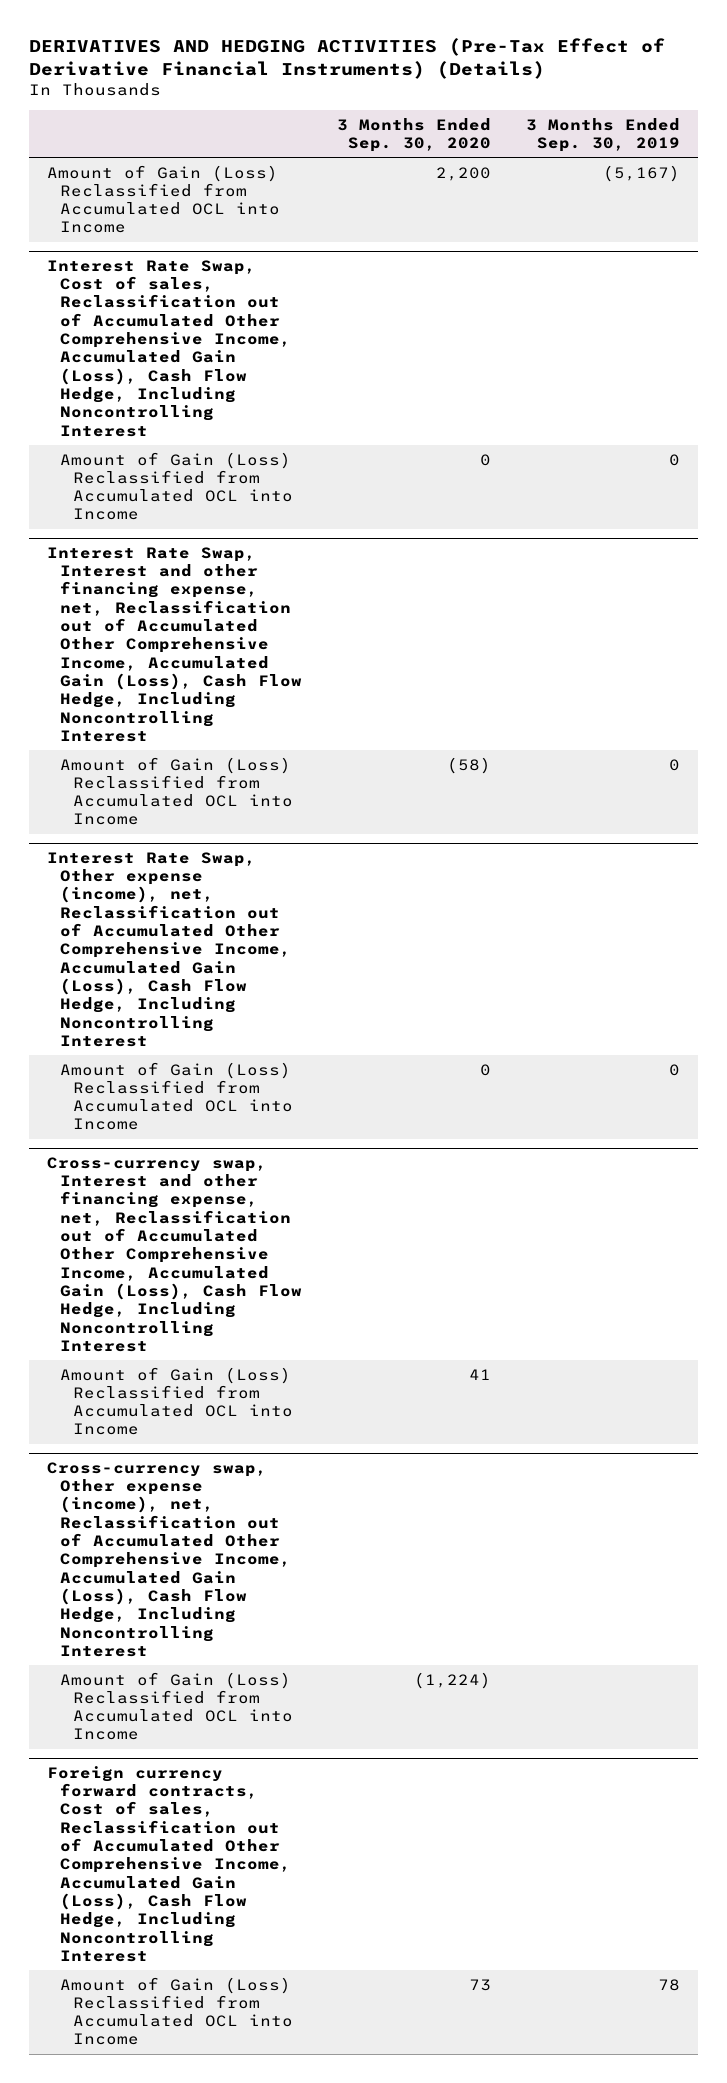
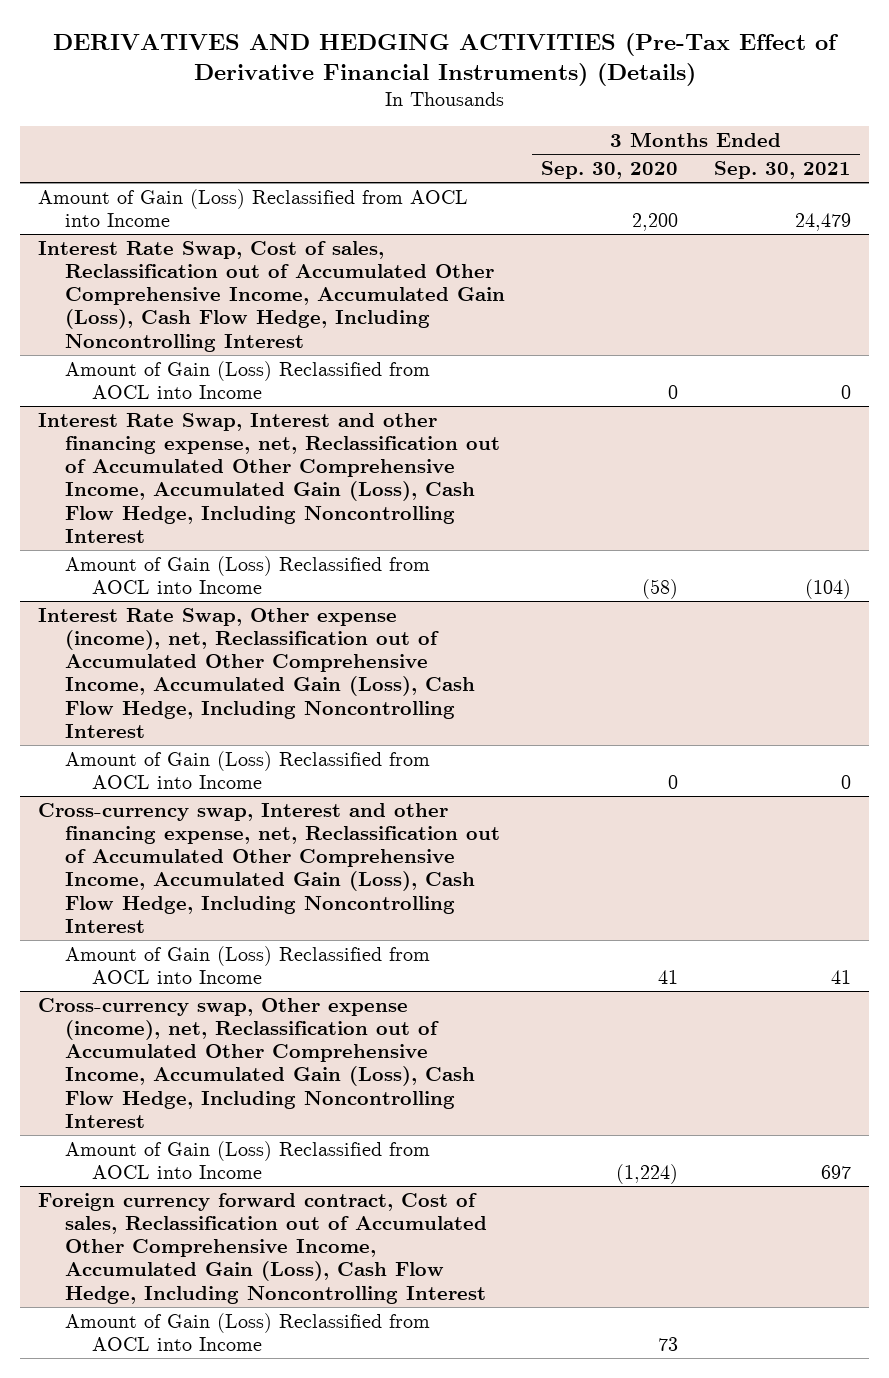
[526,117,681,152] 3 Months Ended Sep. 30, 2019 -> none
none -> [714,161,852,180] Sep. 30, 2021
[46,164,280,234] Amount of Gain (Loss) Reclassified from Accumulated OCL into Income -> [37,188,468,228] Amount of Gain (Loss) Reclassified from AOCL into Income
[59,451,293,521] Amount of Gain (Loss) Reclassified from Accumulated OCL into Income -> [64,360,430,400] Amount of Gain (Loss) Reclassified from AOCL into Income
[59,756,293,826] Amount of Gain (Loss) Reclassified from Accumulated OCL into Income -> [64,555,430,595] Amount of Gain (Loss) Reclassified from AOCL into Income
[59,1061,293,1131] Amount of Gain (Loss) Reclassified from Accumulated OCL into Income -> [64,750,430,790] Amount of Gain (Loss) Reclassified from AOCL into Income
[59,1366,293,1436] Amount of Gain (Loss) Reclassified from Accumulated OCL into Income -> [64,945,430,985] Amount of Gain (Loss) Reclassified from AOCL into Income
[59,1671,293,1741] Amount of Gain (Loss) Reclassified from Accumulated OCL into Income -> [64,1140,430,1180] Amount of Gain (Loss) Reclassified from AOCL into Income
[46,1765,291,1962] Foreign currency forward contracts, Cost of sales, Reclassification out of Accumulated Other Comprehensive Income, Accumulated Gain (Loss), Cash Flow Hedge, Including Noncontrolling Interest -> [37,1192,487,1304] Foreign currency forward contract, Cost of sales, Reclassification out of Accumulated Other Comprehensive Income, Accumulated Gain (Loss), Cash Flow Hedge, Including Noncontrolling Interest
[59,1976,293,2046] Amount of Gain (Loss) Reclassified from Accumulated OCL into Income -> [64,1312,430,1352] Amount of Gain (Loss) Reclassified from AOCL into Income

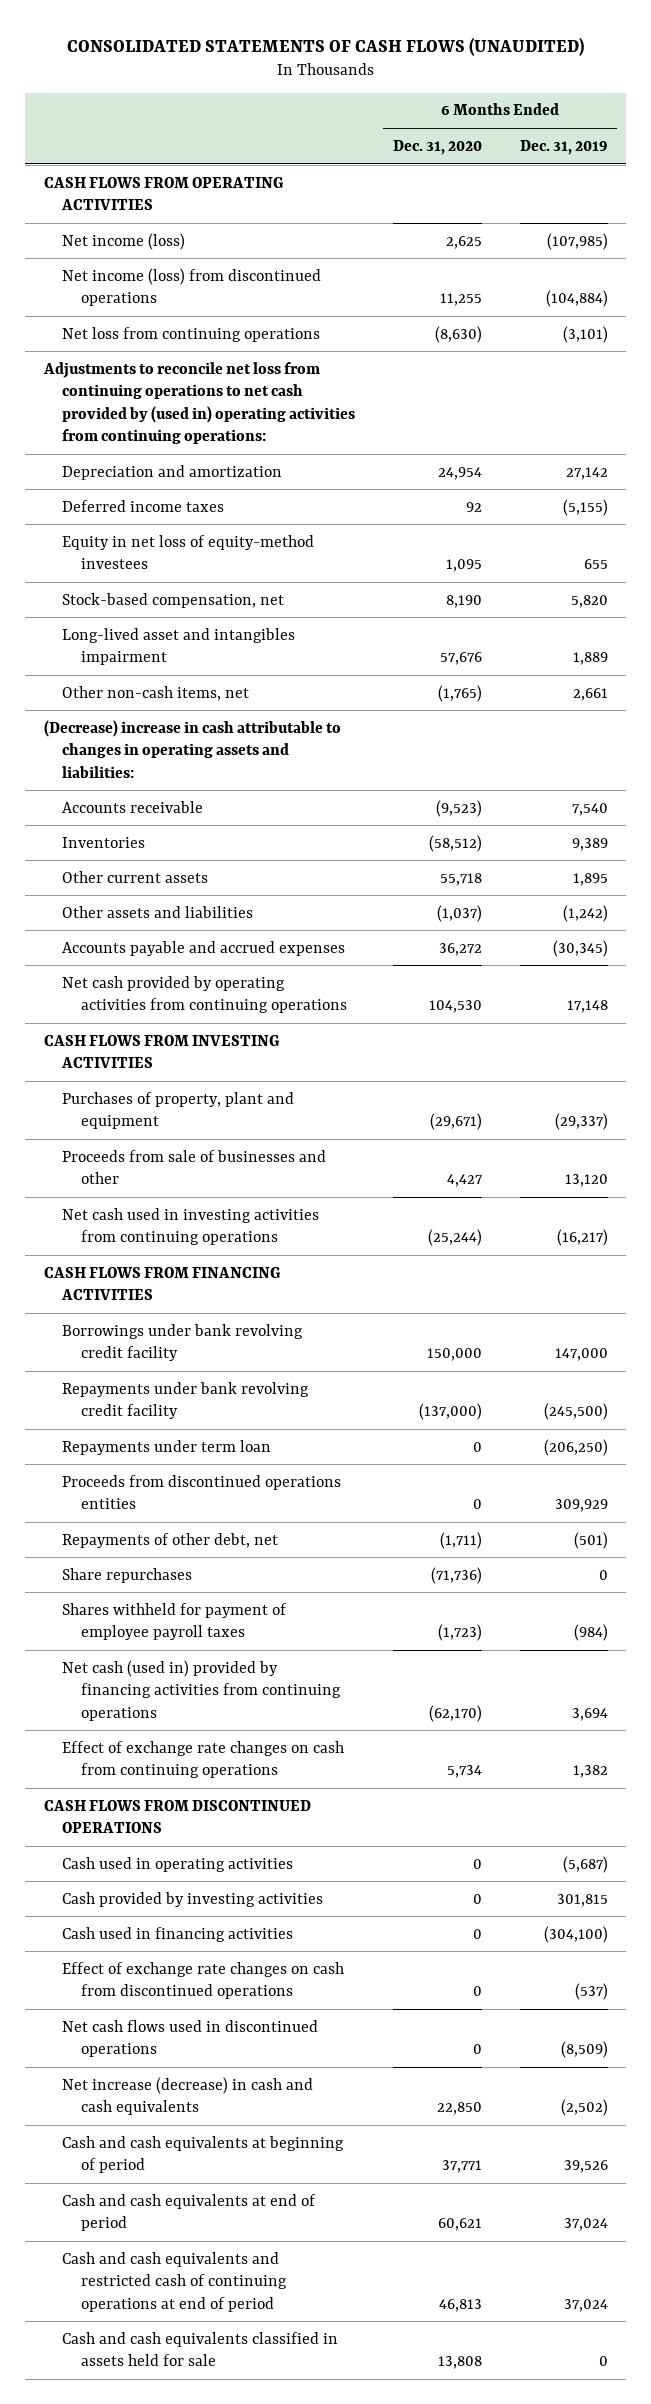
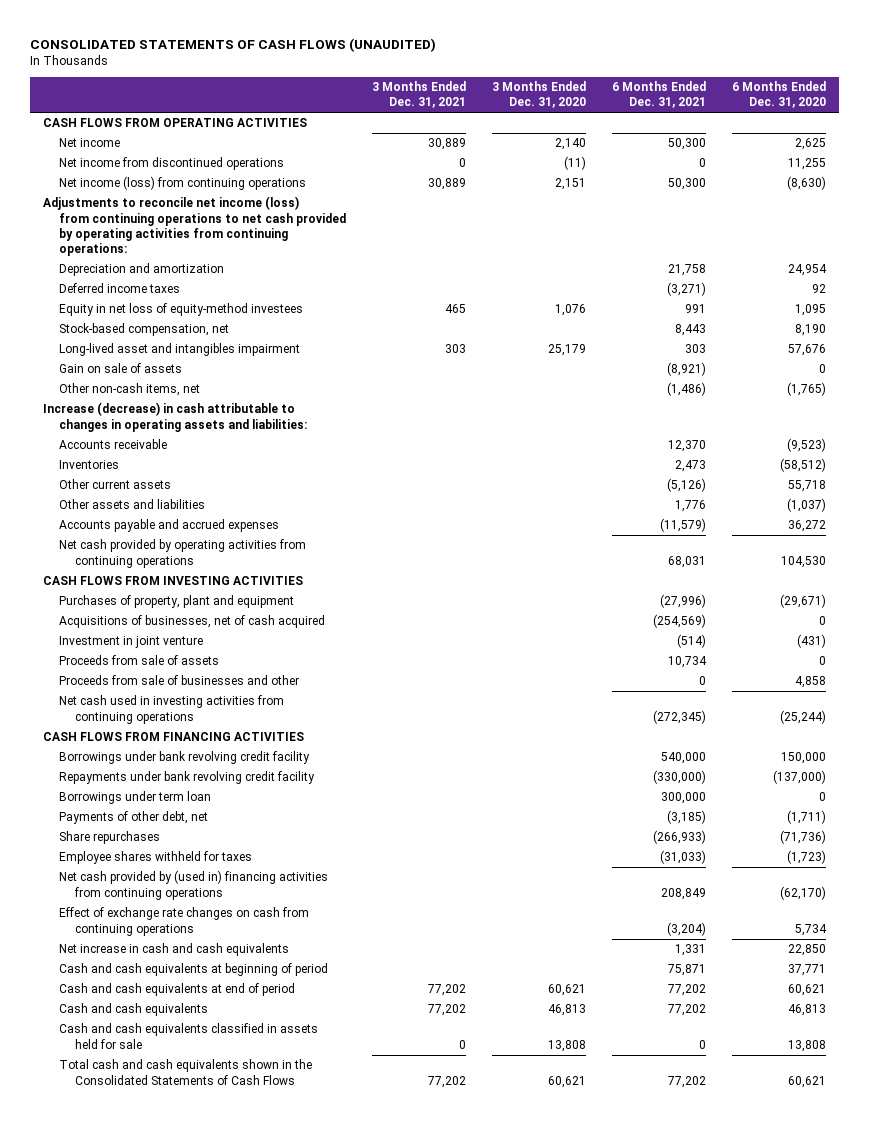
[519,139,608,155] Dec. 31, 2019 -> none
none -> [371,80,466,109] 3 Months Ended Dec. 31, 2021
none -> [491,80,586,109] 3 Months Ended Dec. 31, 2020
none -> [611,80,706,109] 6 Months Ended Dec. 31, 2021
[62,232,186,250] Net income (loss) -> [58,138,120,148] Net income
[62,267,322,307] Net income (loss) from discontinued operations -> [58,157,284,171] Net income from discontinued operations
[62,326,321,342] Net loss from continuing operations -> [58,176,306,191] Net income (loss) from continuing operations
[42,361,356,444] Adjustments to reconcile net loss from continuing operations to net cash provided by (used in) operating activities from continuing operations: -> [42,196,346,256] Adjustments to reconcile net income (loss) from continuing operations to net cash provided by operating activities from continuing operations:
none -> [58,363,182,374] Gain on sale of assets
[43,719,341,778] (Decrease) increase in cash attributable to changes in operating assets and liabilities: -> [42,402,307,432] Increase (decrease) in cash attributable to changes in operating assets and liabilities:
none -> [58,615,325,629] Acquisitions of businesses, net of cash acquired
none -> [58,636,203,649] Investment in joint venture
none -> [58,655,219,666] Proceeds from sale of assets
[446,1174,483,1188] 4,427 -> [794,676,826,689] 4,858
[62,1474,342,1510] Proceeds from discontinued operations entities -> none
[62,1439,272,1455] Repayments under term loan -> [58,791,211,805] Borrowings under term loan
[62,1532,279,1548] Repayments of other debt, net -> [58,811,208,825] Payments of other debt, net
[62,1602,288,1641] Shares withheld for payment of employee payroll taxes -> [58,851,252,865] Employee shares withheld for taxes
[62,1659,341,1721] Net cash (used in) provided by financing activities from continuing operations -> [58,870,328,900] Net cash provided by (used in) financing activities from continuing operations
[43,1799,311,1834] CASH FLOWS FROM DISCONTINUED OPERATIONS -> none
[62,1856,294,1872] Cash used in operating activities -> none
[62,1891,324,1907] Cash provided by investing activities -> none
[62,1926,294,1942] Cash used in financing activities -> none
[62,1961,345,2000] Effect of exchange rate changes on cash from discontinued operations -> none
[62,2019,319,2058] Net cash flows used in discontinued operations -> none
[62,2076,314,2116] Net increase (decrease) in cash and cash equivalents -> [58,943,289,957] Net increase in cash and cash equivalents
[62,2251,287,2312] Cash and cash equivalents and restricted cash of continuing operations at end of period -> [58,1003,208,1017] Cash and cash equivalents
none -> [58,1059,312,1085] Total cash and cash equivalents shown in the Consolidated Statements of Cash Flows

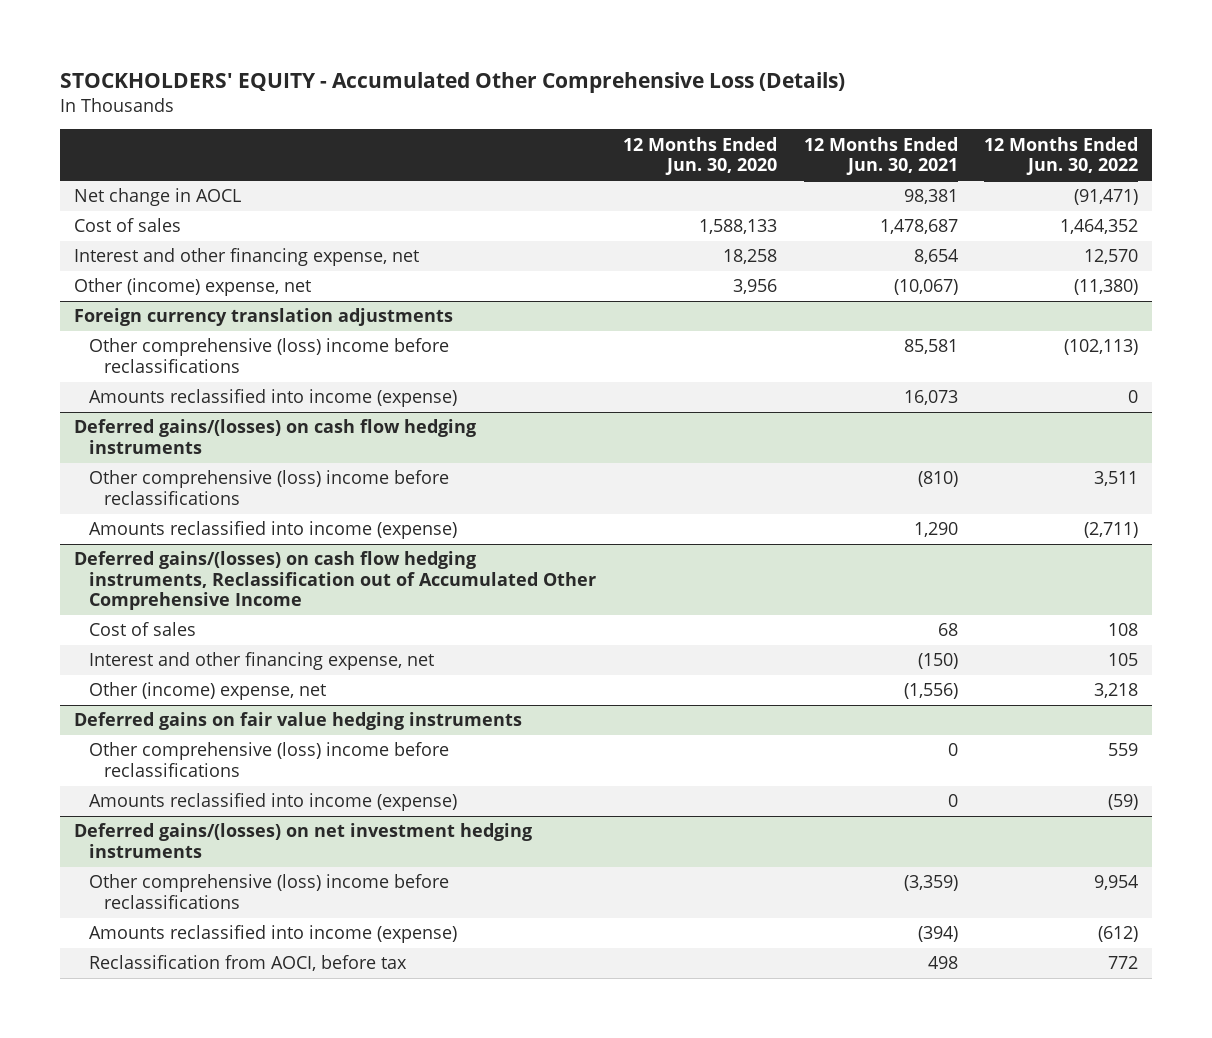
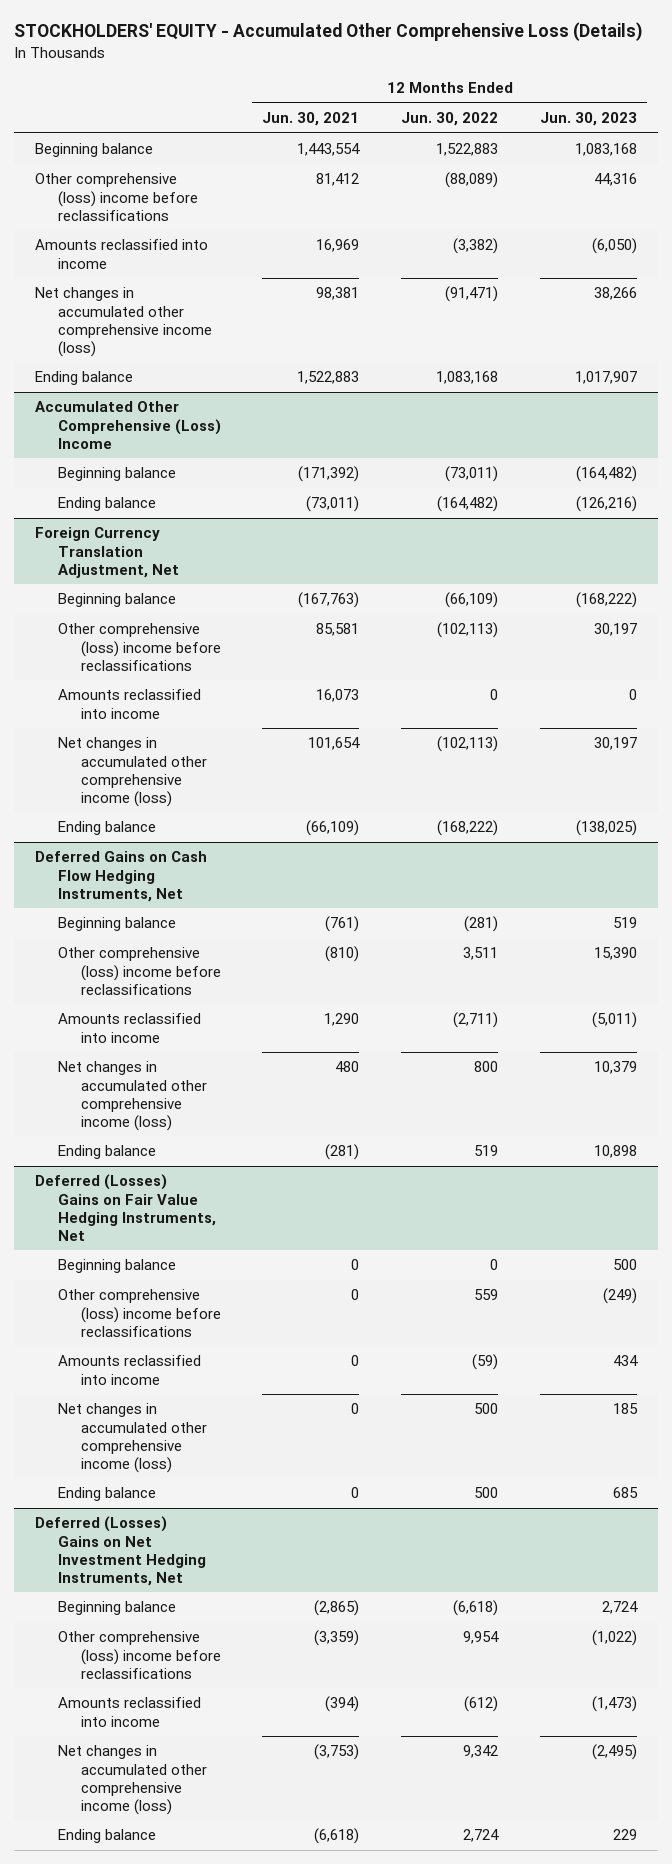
[622,136,777,176] 12 Months Ended Jun. 30, 2020 -> none
none -> [539,112,637,127] Jun. 30, 2023
[73,218,181,233] Cost of sales -> none
[73,248,419,267] Interest and other financing expense, net -> none
[73,278,311,297] Other (income) expense, net -> none
none -> [34,143,153,158] Beginning balance
none -> [34,173,198,221] Other comprehensive (loss) income before reclassifications
none -> [34,239,208,269] Amounts reclassified into income
[73,188,241,207] Net change in AOCL -> [34,287,212,357] Net changes in accumulated other comprehensive income (loss)
none -> [34,371,133,386] Ending balance
none -> [34,401,221,449] Accumulated Other Comprehensive (Loss) Income
none -> [57,467,176,482] Beginning balance
none -> [57,497,156,512] Ending balance
[73,308,453,327] Foreign currency translation adjustments -> [34,527,179,578] Foreign Currency Translation Adjustment, Net
none -> [57,593,176,608] Beginning balance
[88,389,457,408] Amounts reclassified into income (expense) -> [57,689,201,719] Amounts reclassified into income
none -> [57,737,207,807] Net changes in accumulated other comprehensive income (loss)
none -> [57,821,156,836] Ending balance
[73,419,476,454] Deferred gains/(losses) on cash flow hedging instruments -> [34,851,207,902] Deferred Gains on Cash Flow Hedging Instruments, Net
none -> [57,917,176,932] Beginning balance
[73,551,596,611] Deferred gains/(losses) on cash flow hedging instruments, Reclassification out of Accumulated Other Comprehensive Income -> none
[88,622,196,637] Cost of sales -> none
[88,652,434,671] Interest and other financing expense, net -> none
[88,682,326,701] Other (income) expense, net -> none
[88,521,457,540] Amounts reclassified into income (expense) -> [57,1013,201,1043] Amounts reclassified into income
none -> [57,1061,207,1131] Net changes in accumulated other comprehensive income (loss)
none -> [57,1145,156,1160] Ending balance
[73,712,522,731] Deferred gains on fair value hedging instruments -> [34,1174,216,1241] Deferred (Losses) Gains on Fair Value Hedging Instruments, Net
none -> [57,1259,176,1274] Beginning balance
[88,793,457,812] Amounts reclassified into income (expense) -> [57,1355,201,1385] Amounts reclassified into income
none -> [57,1403,207,1473] Net changes in accumulated other comprehensive income (loss)
none -> [57,1487,156,1502] Ending balance
[73,823,532,858] Deferred gains/(losses) on net investment hedging instruments -> [34,1516,206,1586] Deferred (Losses) Gains on Net Investment Hedging Instruments, Net
none -> [57,1601,176,1616] Beginning balance
[88,955,407,972] Reclassification from AOCI, before tax -> none
[88,925,457,944] Amounts reclassified into income (expense) -> [57,1697,201,1727] Amounts reclassified into income
none -> [57,1745,207,1815] Net changes in accumulated other comprehensive income (loss)
none -> [57,1829,156,1844] Ending balance

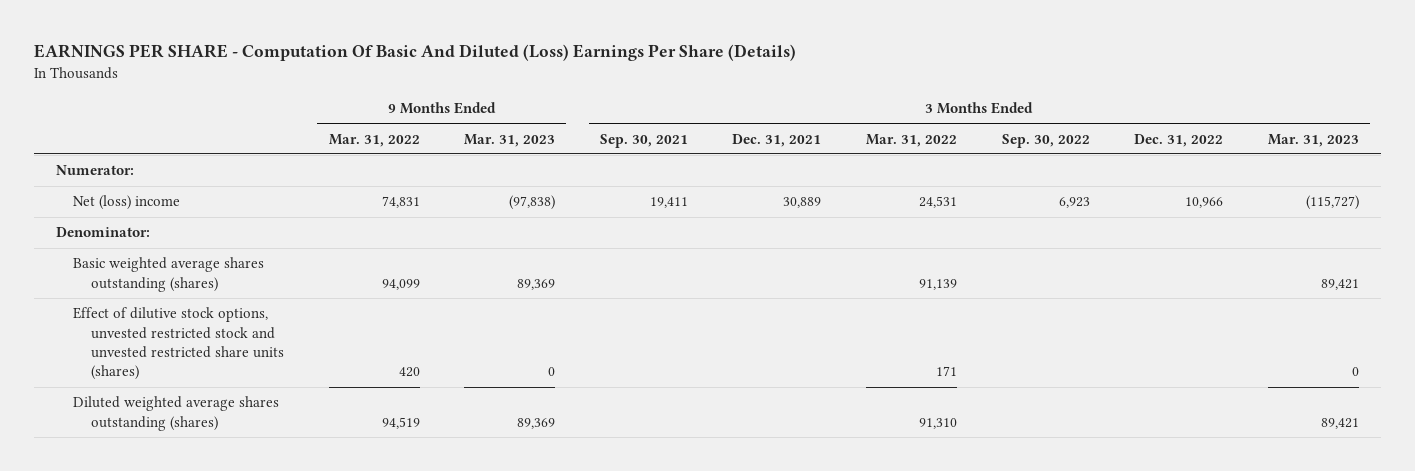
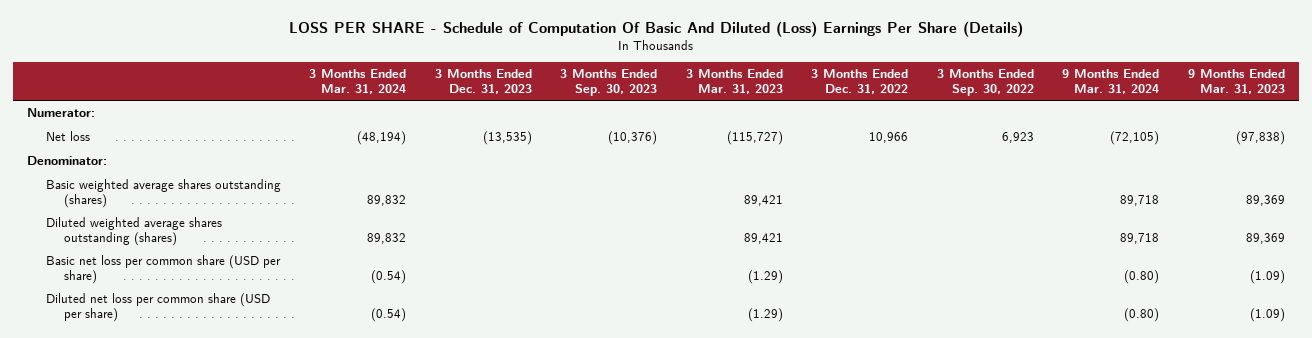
[33,44,796,62] EARNINGS PER SHARE - Computation Of Basic And Diluted (Loss) Earnings Per Share (Details) -> [289,20,1024,37] LOSS PER SHARE - Schedule of Computation Of Basic And Diluted (Loss) Earnings Per Share (Details)
[328,133,420,147] Mar. 31, 2022 -> none
[599,133,688,148] Sep. 30, 2021 -> none
[732,133,822,147] Dec. 31, 2021 -> none
[866,133,958,147] Mar. 31, 2022 -> none
none -> [309,69,407,94] 3 Months Ended Mar. 31, 2024
none -> [434,69,532,94] 3 Months Ended Dec. 31, 2023
none -> [560,69,658,96] 3 Months Ended Sep. 30, 2023
none -> [1062,69,1160,94] 9 Months Ended Mar. 31, 2024
[73,195,181,211] Net (loss) income -> [45,131,90,142] Net loss
[73,307,284,381] Effect of dilutive stock options, unvested restricted stock and unvested restricted share units (shares) -> none
none -> [45,255,281,284] Basic net loss per common share (USD per share)
none -> [45,293,270,322] Diluted net loss per common share (USD per share)

